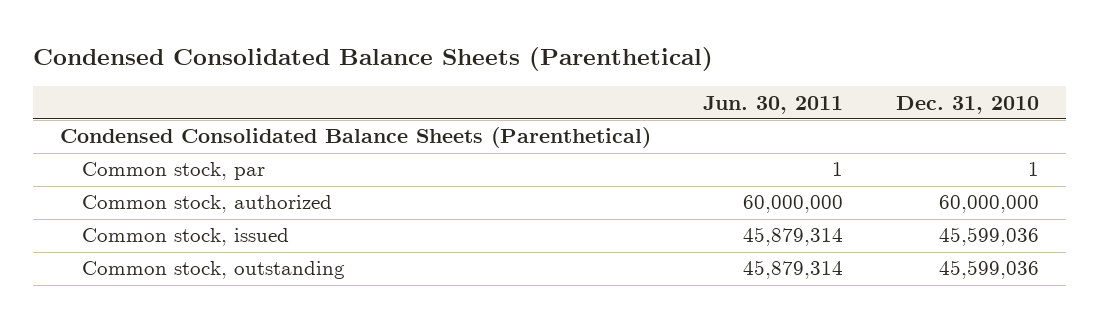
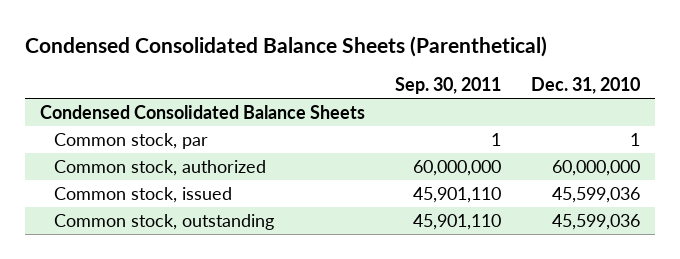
[703,95,844,114] Jun. 30, 2011 -> none
none -> [395,76,502,94] Sep. 30, 2011
[59,127,651,149] Condensed Consolidated Balance Sheets (Parenthetical) -> [40,105,366,120] Condensed Consolidated Balance Sheets

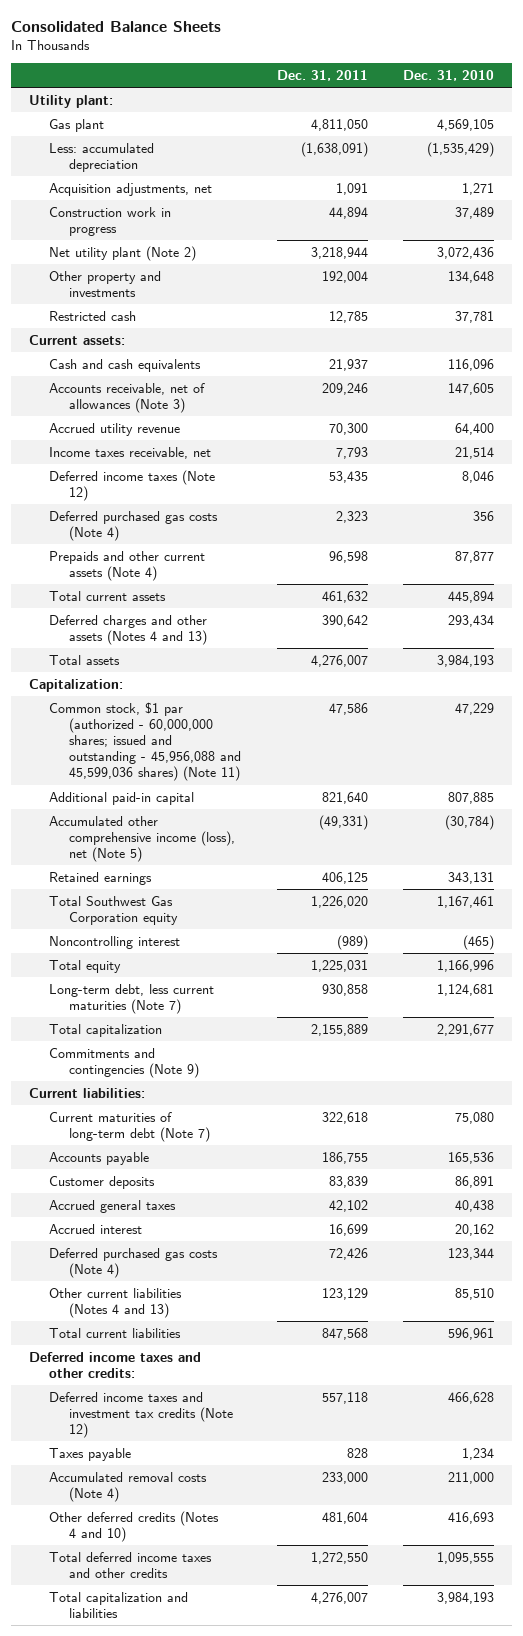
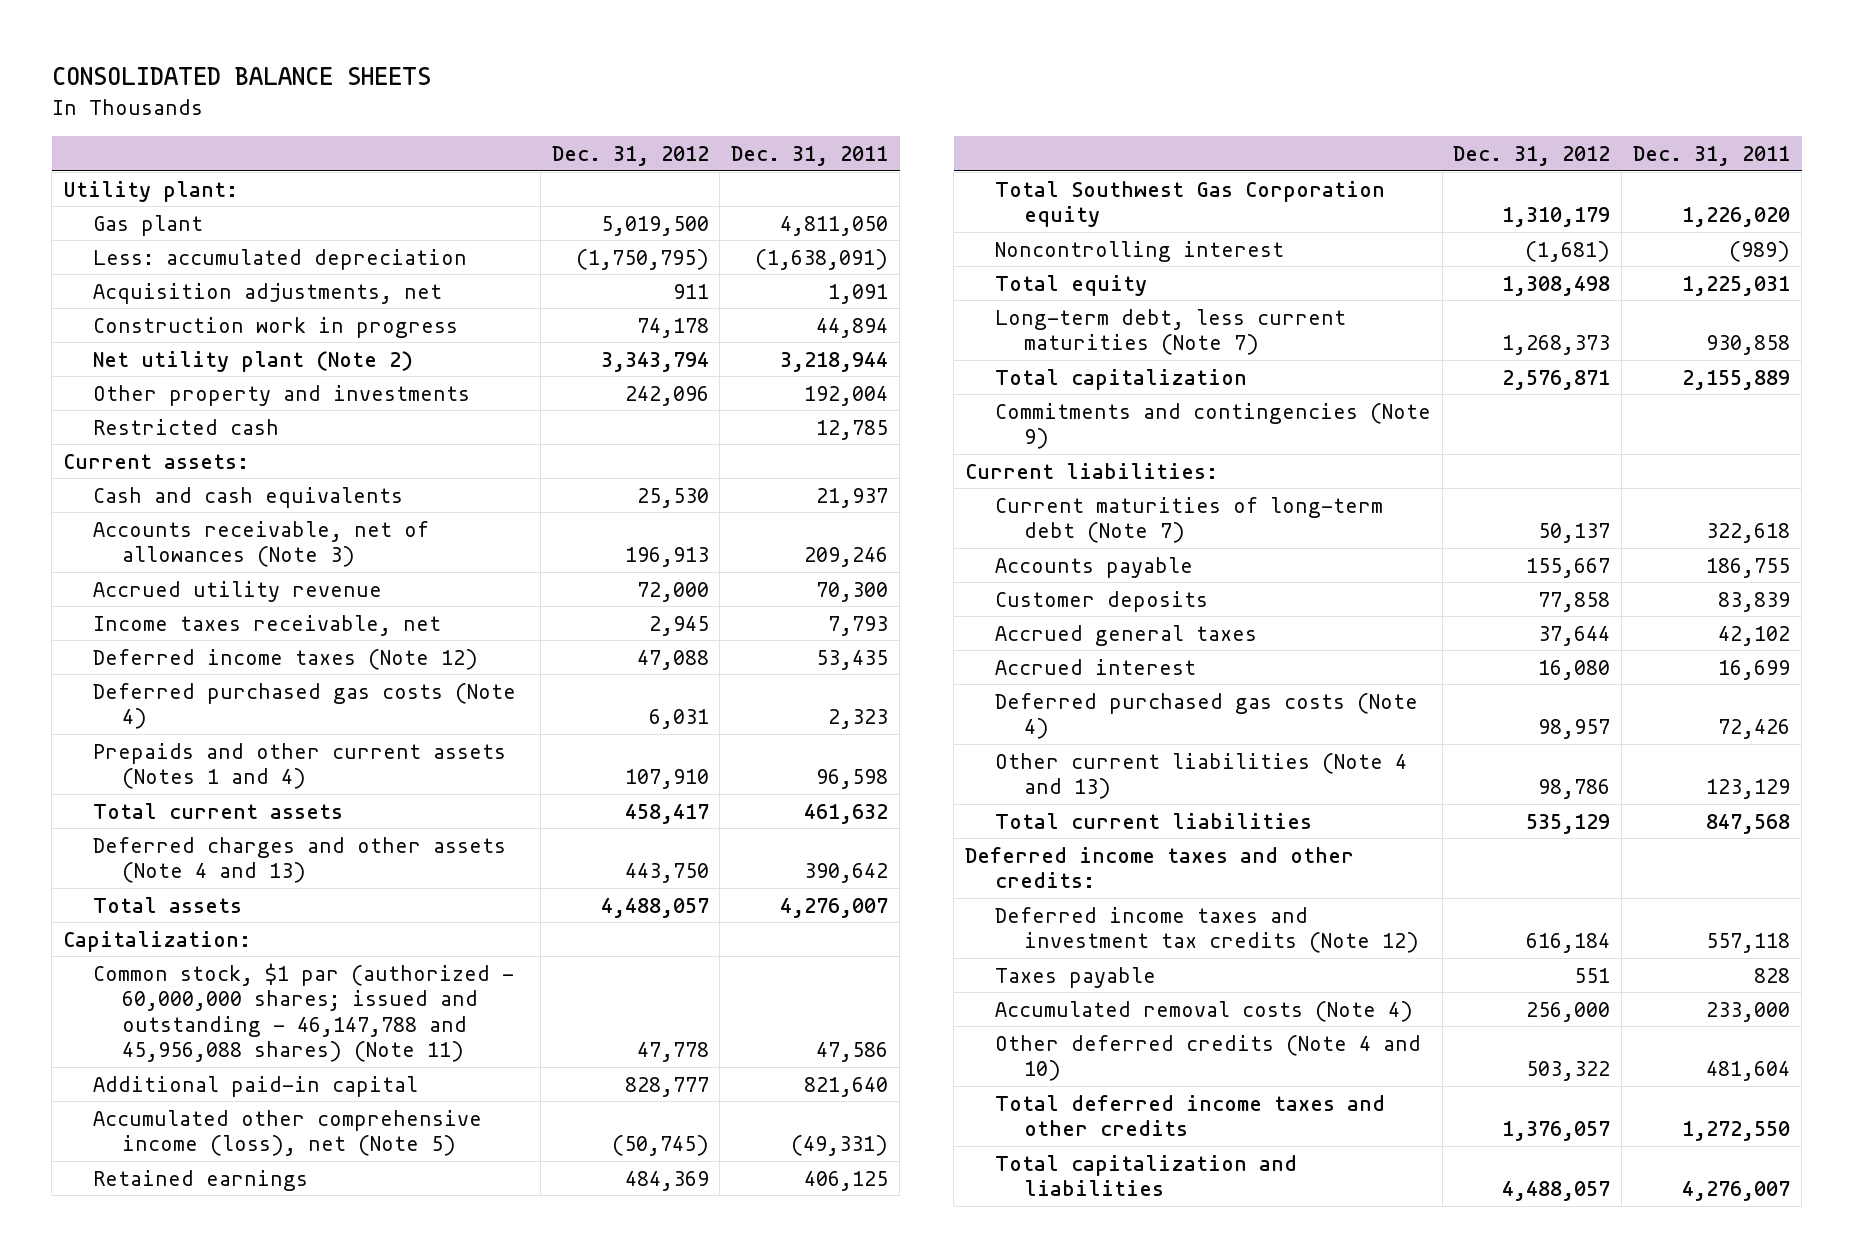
[10,20,221,32] Consolidated Balance Sheets -> [51,67,431,86] CONSOLIDATED BALANCE SHEETS
[403,69,495,81] Dec. 31, 2010 -> none
none -> [551,145,709,166] Dec. 31, 2012
[49,550,206,581] Prepaids and other current assets (Note 4) -> [92,742,506,790] Prepaids and other current assets (Notes 1 and 4)
[49,614,208,645] Deferred charges and other assets (Notes 4 and 13) -> [92,836,506,884] Deferred charges and other assets (Note 4 and 13)
[49,701,242,782] Common stock, $1 par (authorized - 60,000,000 shares; issued and outstanding - 45,956,088 and 45,599,036 shares) (Note 11) -> [92,962,514,1063] Common stock, $1 par (authorized - 60,000,000 shares; issued and outstanding - 46,147,788 and 45,956,088 shares) (Note 11)
[49,1287,183,1318] Other current liabilities (Notes 4 and 13) -> [994,752,1407,800] Other current liabilities (Note 4 and 13)
[49,1510,220,1542] Other deferred credits (Notes 4 and 10) -> [994,1034,1421,1082] Other deferred credits (Note 4 and 10)

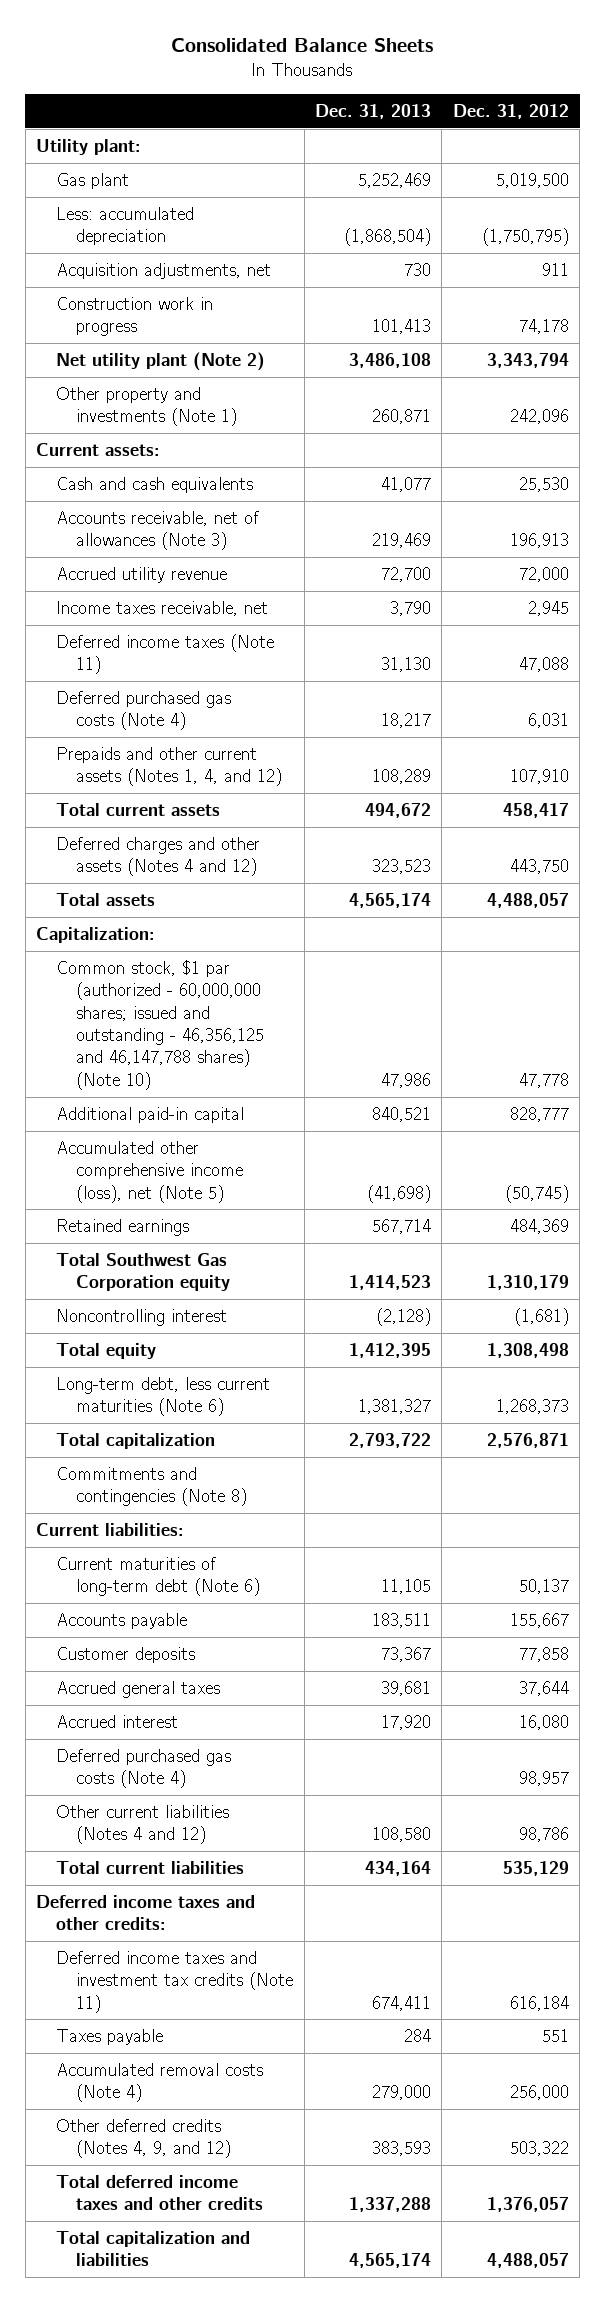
[51,67,431,86] CONSOLIDATED BALANCE SHEETS -> [171,38,434,53] Consolidated Balance Sheets
[731,145,889,166] Dec. 31, 2011 -> none
none -> [315,103,432,119] Dec. 31, 2013
[92,418,279,435] Restricted cash -> none
[92,384,470,406] Other property and investments -> [56,386,238,427] Other property and investments (Note 1)
[92,648,478,670] Deferred income taxes (Note 12) -> [56,633,275,675] Deferred income taxes (Note 11)
[92,742,506,790] Prepaids and other current assets (Notes 1 and 4) -> [56,746,283,787] Prepaids and other current assets (Notes 1, 4, and 12)
[92,836,506,884] Deferred charges and other assets (Note 4 and 13) -> [56,836,261,877] Deferred charges and other assets (Notes 4 and 12)
[92,962,514,1063] Common stock, $1 par (authorized - 60,000,000 shares; issued and outstanding - 46,147,788 and 45,956,088 shares) (Note 11) -> [56,959,265,1090] Common stock, $1 par (authorized - 60,000,000 shares; issued and outstanding - 46,356,125 and 46,147,788 shares) (Note 10)
[994,308,1346,356] Long-term debt, less current maturities (Note 7) -> [56,1376,271,1417] Long-term debt, less current maturities (Note 6)
[994,402,1431,450] Commitments and contingencies (Note 9) -> [56,1466,248,1507] Commitments and contingencies (Note 8)
[994,496,1383,544] Current maturities of long-term debt (Note 7) -> [56,1556,261,1597] Current maturities of long-term debt (Note 6)
[994,752,1407,800] Other current liabilities (Note 4 and 13) -> [56,1804,230,1845] Other current liabilities (Notes 4 and 12)
[994,906,1420,954] Deferred income taxes and investment tax credits (Note 12) -> [56,1950,294,2013] Deferred income taxes and investment tax credits (Note 11)
[994,1034,1421,1082] Other deferred credits (Note 4 and 10) -> [56,2118,232,2159] Other deferred credits (Notes 4, 9, and 12)

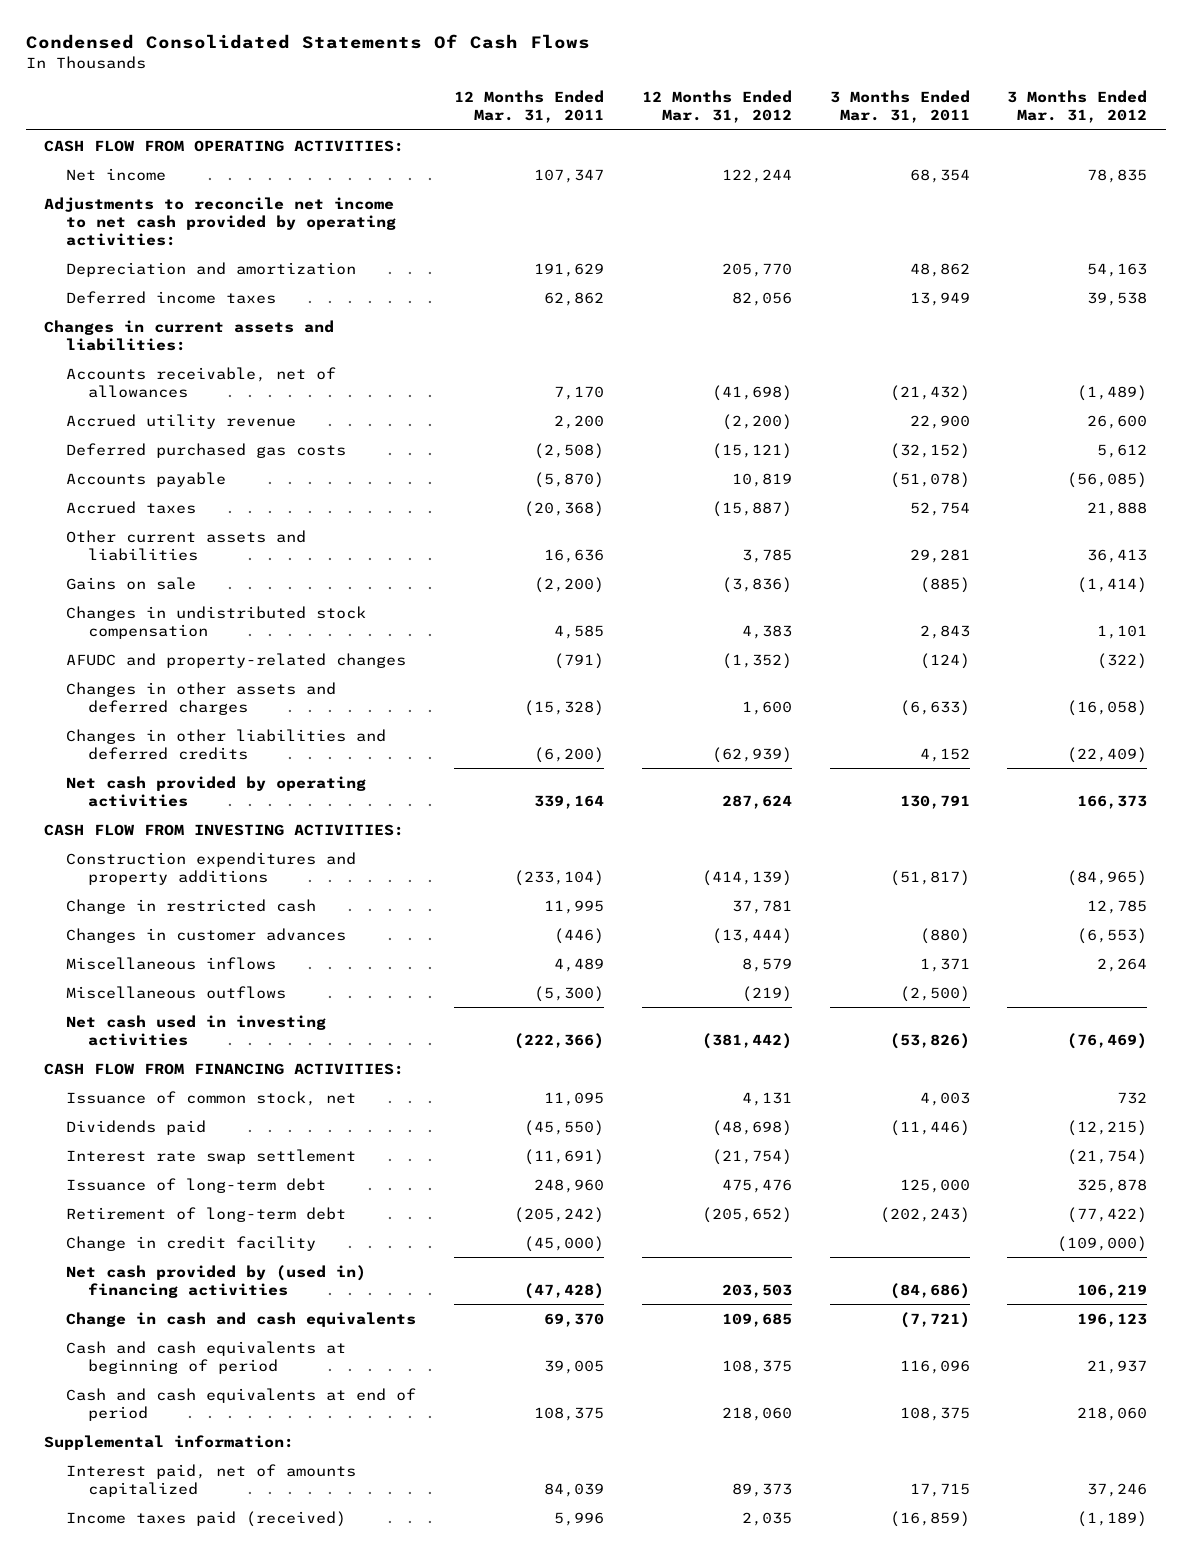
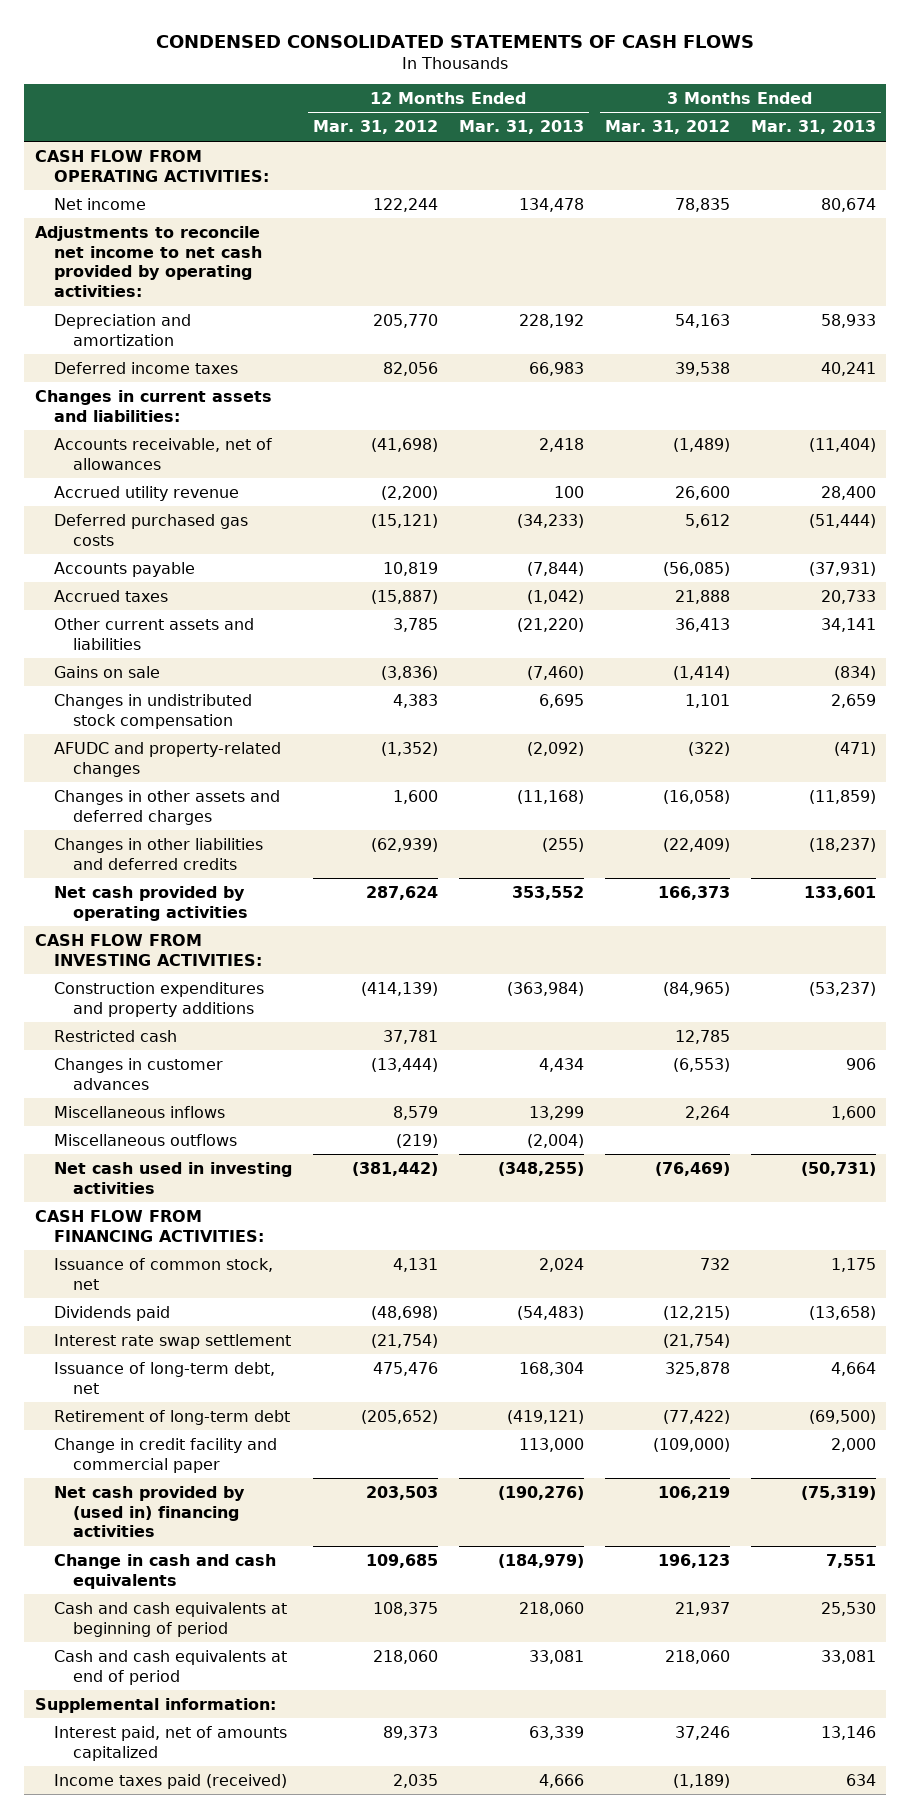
[25,34,590,50] Condensed Consolidated Statements Of Cash Flows -> [156,35,755,49] CONDENSED CONSOLIDATED STATEMENTS OF CASH FLOWS
[453,89,604,124] 12 Months Ended Mar. 31, 2011 -> none
[829,89,970,124] 3 Months Ended Mar. 31, 2011 -> none
none -> [458,120,584,135] Mar. 31, 2013
none -> [750,120,876,135] Mar. 31, 2013
[66,898,317,914] Change in restricted cash -> [54,1029,178,1042] Restricted cash
[66,1177,327,1193] Issuance of long-term debt -> [54,1361,276,1394] Issuance of long-term debt, net
[66,1235,317,1251] Change in credit facility -> [54,1437,278,1473] Change in credit facility and commercial paper

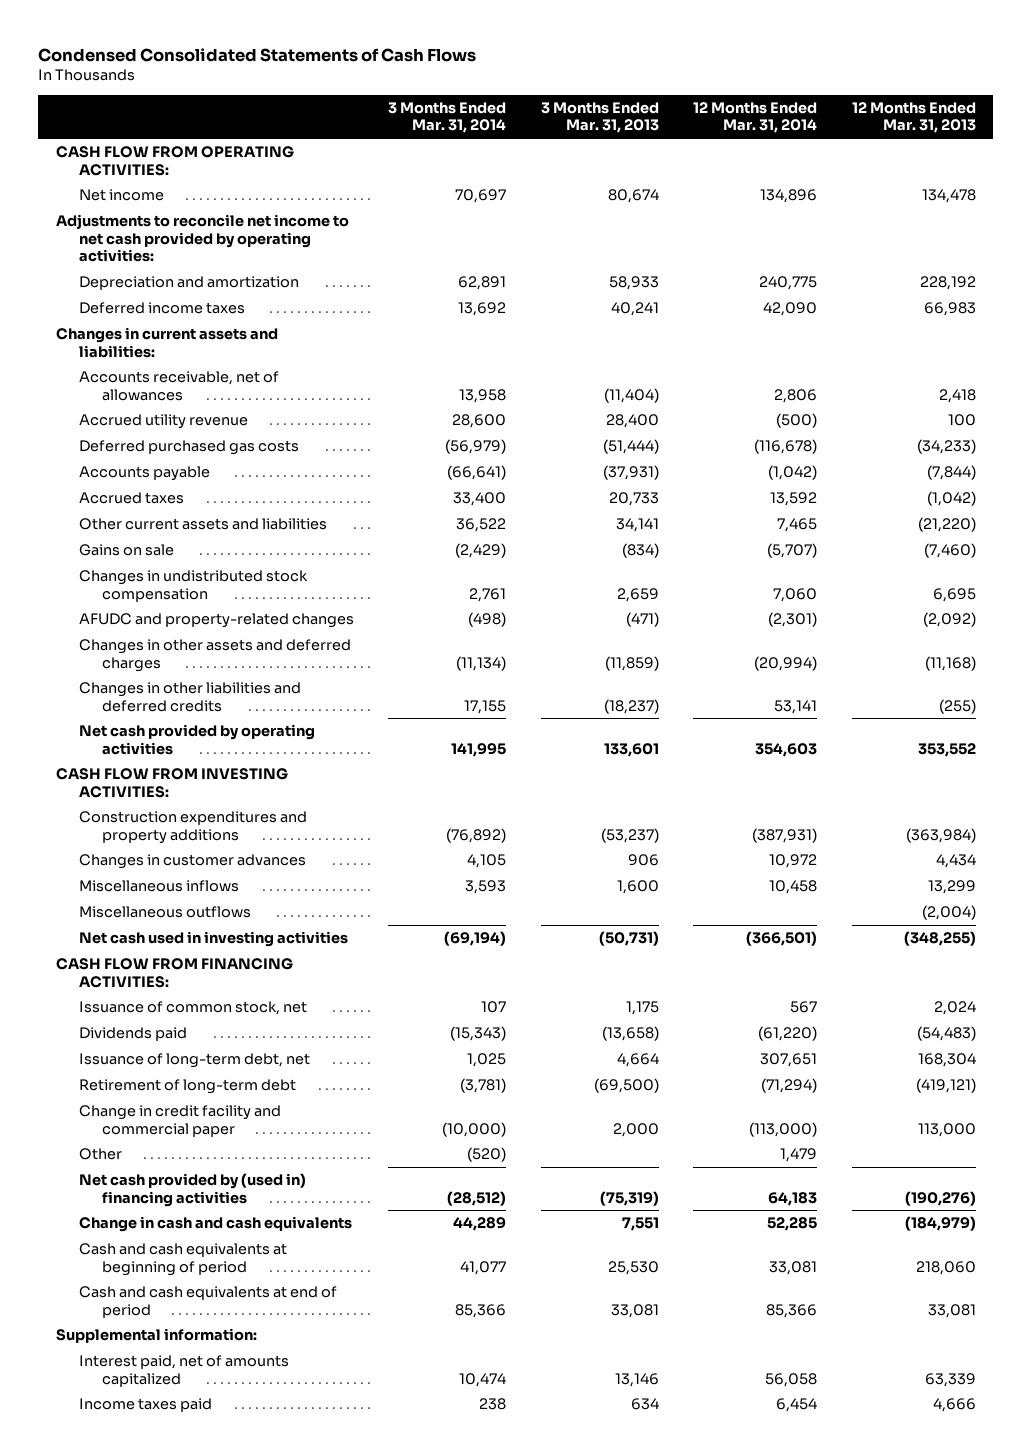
[156,35,755,49] CONDENSED CONSOLIDATED STATEMENTS OF CASH FLOWS -> [38,47,477,62] Condensed Consolidated Statements of Cash Flows
[312,120,438,135] Mar. 31, 2012 -> none
[604,120,730,135] Mar. 31, 2012 -> none
none -> [388,101,507,134] 3 Months Ended Mar. 31, 2014
none -> [693,101,818,134] 12 Months Ended Mar. 31, 2014
[54,1029,178,1042] Restricted cash -> none
[54,1333,292,1349] Interest rate swap settlement -> none
none -> [78,1148,122,1161] Other
[54,1773,288,1789] Income taxes paid (received) -> [78,1398,212,1413] Income taxes paid

